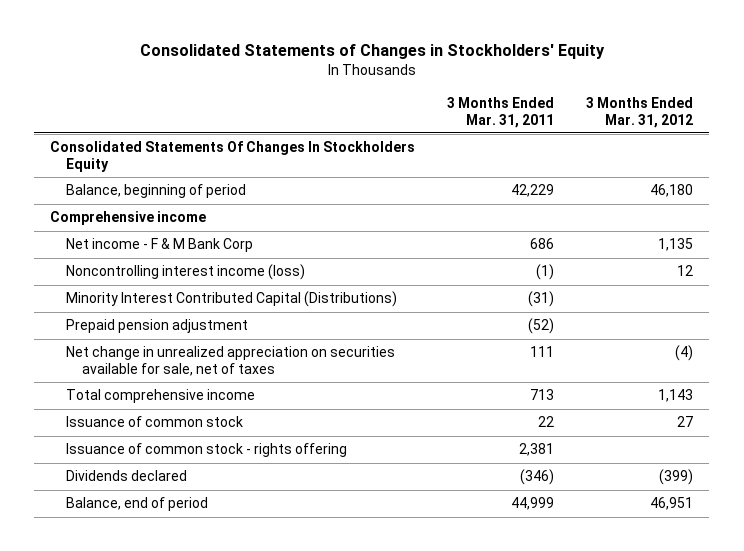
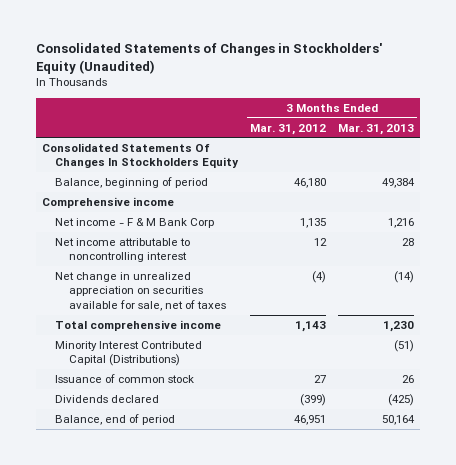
[139,44,605,60] Consolidated Statements of Changes in Stockholders' Equity -> [35,43,382,75] Consolidated Statements of Changes in Stockholders' Equity (Unaudited)
[447,96,555,128] 3 Months Ended Mar. 31, 2011 -> none
none -> [338,123,415,135] Mar. 31, 2013
[66,264,306,281] Noncontrolling interest income (loss) -> none
[66,319,249,334] Prepaid pension adjustment -> none
none -> [55,237,191,263] Net income attributable to noncontrolling interest
[66,291,398,308] Minority Interest Contributed Capital (Distributions) -> [55,340,203,367] Minority Interest Contributed Capital (Distributions)
[66,443,348,458] Issuance of common stock - rights offering -> none

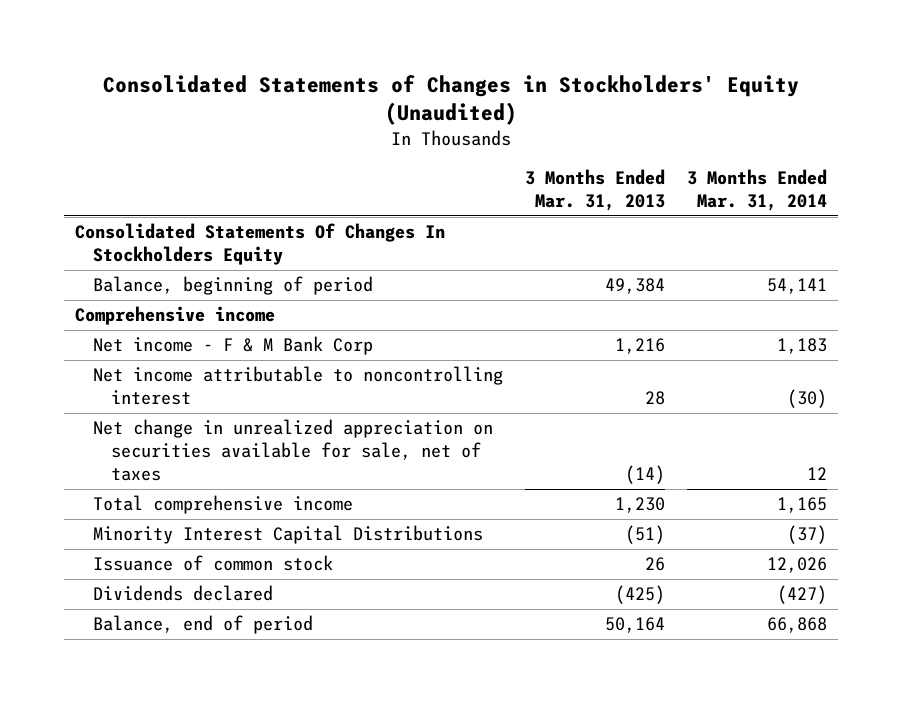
[250,123,327,135] Mar. 31, 2012 -> none
none -> [686,169,827,212] 3 Months Ended Mar. 31, 2014
[55,340,203,367] Minority Interest Contributed Capital (Distributions) -> [92,525,483,545] Minority Interest Capital Distributions

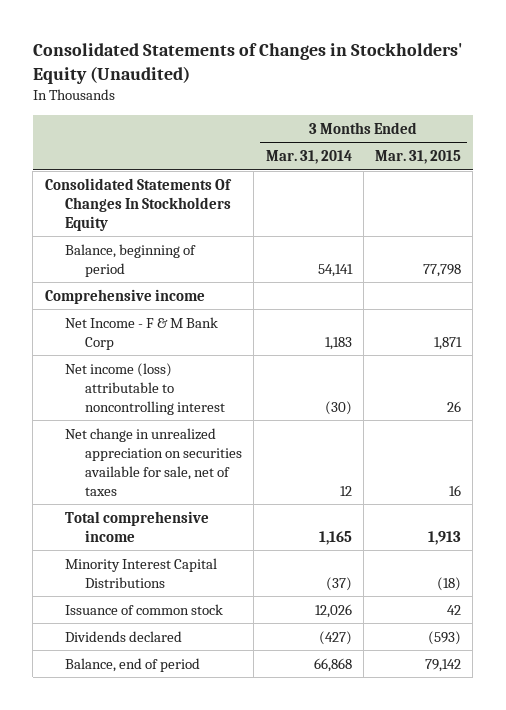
[524,169,665,212] 3 Months Ended Mar. 31, 2013 -> none
none -> [375,150,462,165] Mar. 31, 2015
[92,336,373,356] Net income - F & M Bank Corp -> [64,316,218,350] Net Income - F & M Bank Corp
[92,366,503,406] Net income attributable to noncontrolling interest -> [64,362,226,415] Net income (loss) attributable to noncontrolling interest

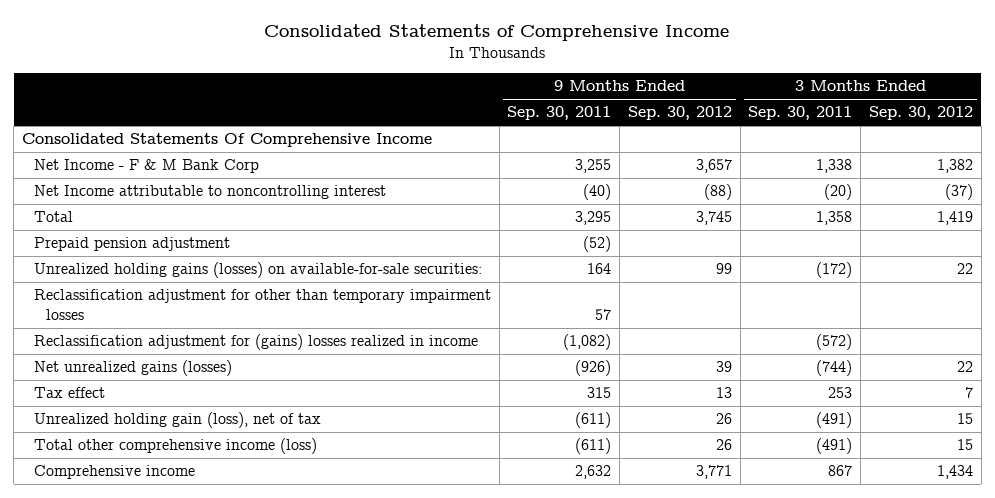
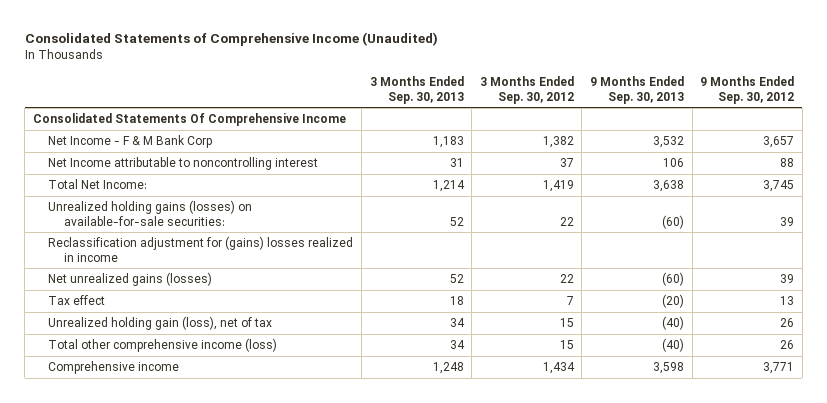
[264,24,730,42] Consolidated Statements of Comprehensive Income -> [24,32,438,47] Consolidated Statements of Comprehensive Income (Unaudited)
[507,106,612,121] Sep. 30, 2011 -> none
[748,106,853,121] Sep. 30, 2011 -> none
none -> [369,76,464,104] 3 Months Ended Sep. 30, 2013
none -> [589,76,684,104] 9 Months Ended Sep. 30, 2013
[33,237,230,252] Prepaid pension adjustment -> none
[33,289,491,320] Reclassification adjustment for other than temporary impairment losses -> none
[703,184,732,201] (88) -> [780,158,795,168] 88
[944,184,973,201] (37) -> [559,158,574,168] 37
[33,211,73,223] Total -> [48,179,148,190] Total Net Income:
[715,263,732,275] 99 -> [780,216,795,226] 39

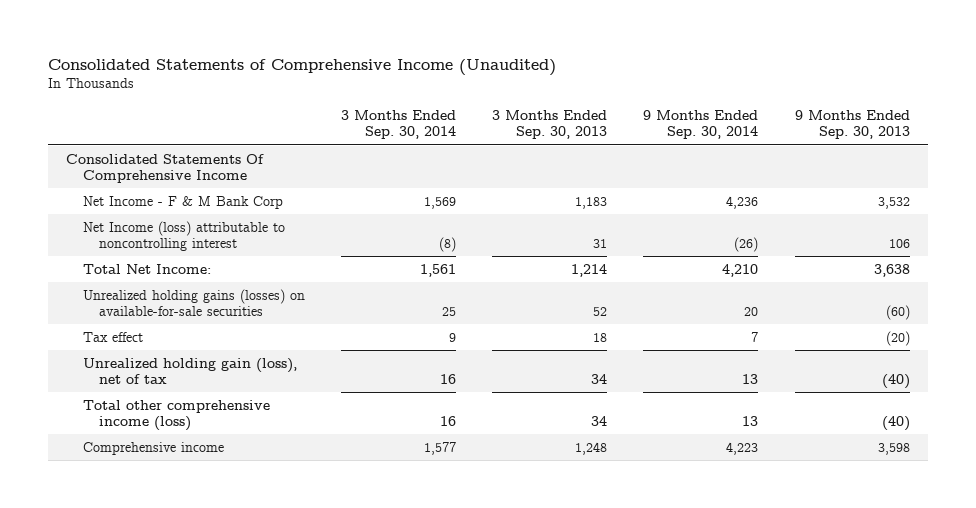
[479,76,574,104] 3 Months Ended Sep. 30, 2012 -> none
[700,76,795,104] 9 Months Ended Sep. 30, 2012 -> none
none -> [340,110,456,140] 3 Months Ended Sep. 30, 2014
none -> [643,110,759,140] 9 Months Ended Sep. 30, 2014
[48,157,319,171] Net Income attributable to noncontrolling interest -> [82,220,285,252] Net Income (loss) attributable to noncontrolling interest
[48,236,354,262] Reclassification adjustment for (gains) losses realized in income -> none
[48,272,213,287] Net unrealized gains (losses) -> none
[48,200,253,226] Unrealized holding gains (losses) on available-for-sale securities: -> [82,288,305,317] Unrealized holding gains (losses) on available-for-sale securities

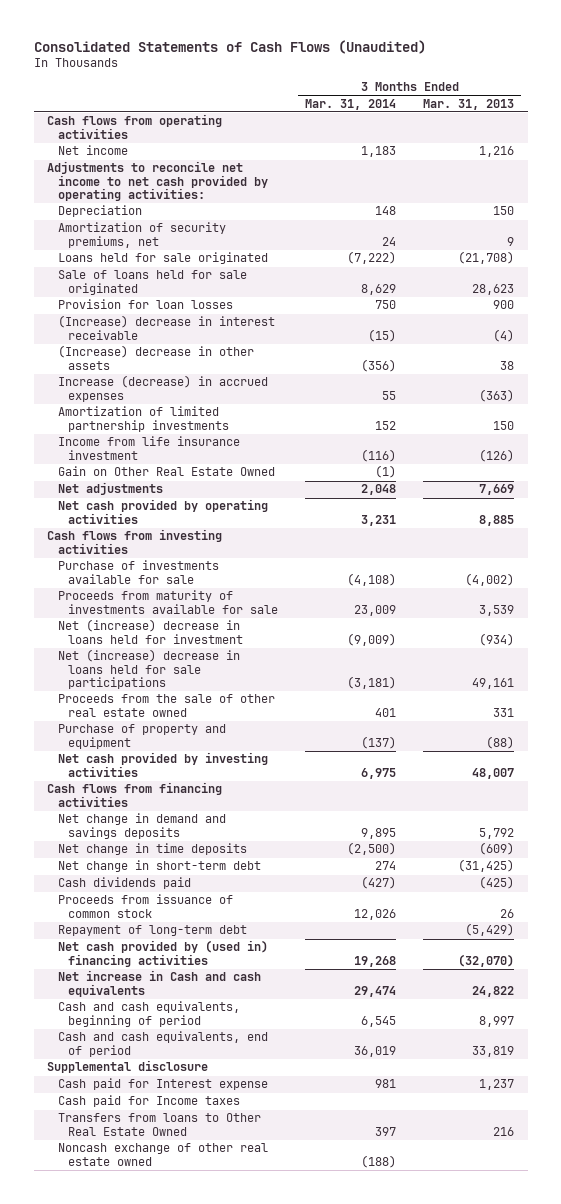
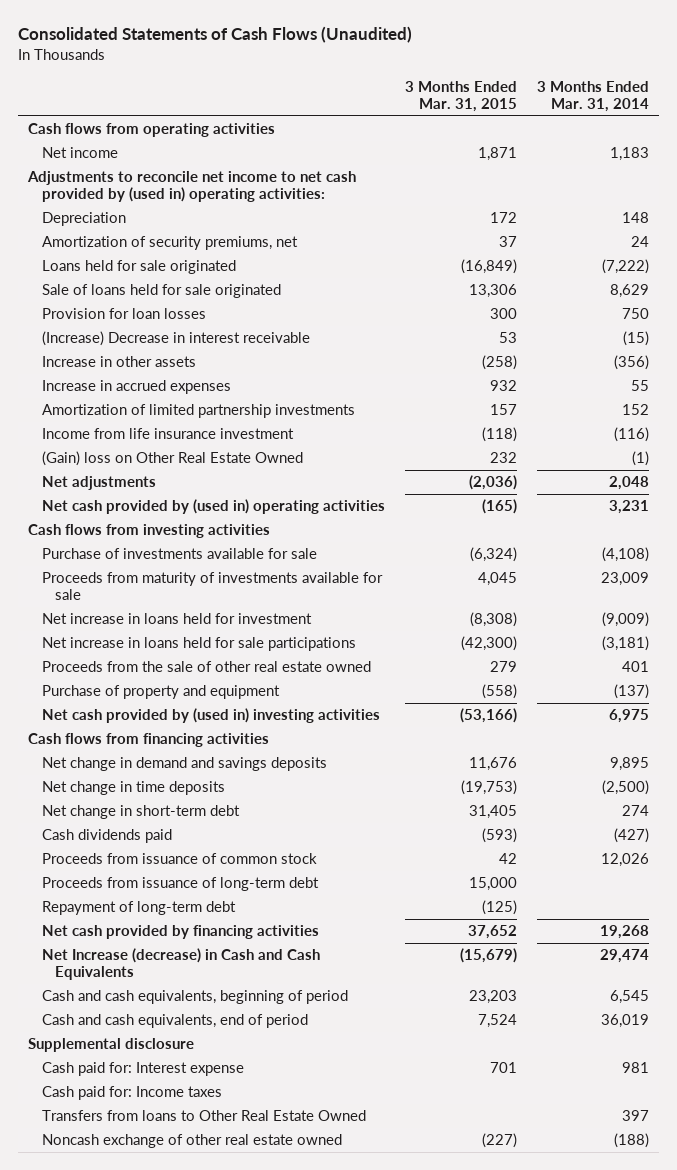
[423,98,515,110] Mar. 31, 2013 -> none
none -> [404,80,517,112] 3 Months Ended Mar. 31, 2015
[47,161,268,202] Adjustments to reconcile net income to net cash provided by operating activities: -> [27,171,357,203] Adjustments to reconcile net income to net cash provided by (used in) operating activities:
[57,315,275,340] (Increase) decrease in interest receivable -> [41,331,310,347] (Increase) Decrease in interest receivable
[57,345,254,370] (Increase) decrease in other assets -> [41,356,196,368] Increase in other assets
[57,375,268,402] Increase (decrease) in accrued expenses -> [41,380,231,395] Increase in accrued expenses
[57,466,275,477] Gain on Other Real Estate Owned -> [41,451,303,467] (Gain) loss on Other Real Estate Owned
[57,499,268,524] Net cash provided by operating activities -> [41,499,385,515] Net cash provided by (used in) operating activities
[57,619,243,644] Net (increase) decrease in loans held for investment -> [41,613,312,625] Net increase in loans held for investment
[57,649,240,690] Net (increase) decrease in loans held for sale participations -> [41,637,356,652] Net increase in loans held for sale participations
[57,752,268,777] Net cash provided by investing activities -> [41,708,380,724] Net cash provided by (used in) investing activities
none -> [41,877,319,892] Proceeds from issuance of long-term debt
[57,940,268,967] Net cash provided by (used in) financing activities -> [41,925,319,940] Net cash provided by financing activities
[57,970,261,997] Net increase in Cash and cash equivalents -> [41,948,320,981] Net Increase (decrease) in Cash and Cash Equivalents
[57,1078,268,1091] Cash paid for Interest expense -> [41,1062,244,1077] Cash paid for: Interest expense
[57,1095,240,1108] Cash paid for Income taxes -> [41,1086,222,1101] Cash paid for: Income taxes

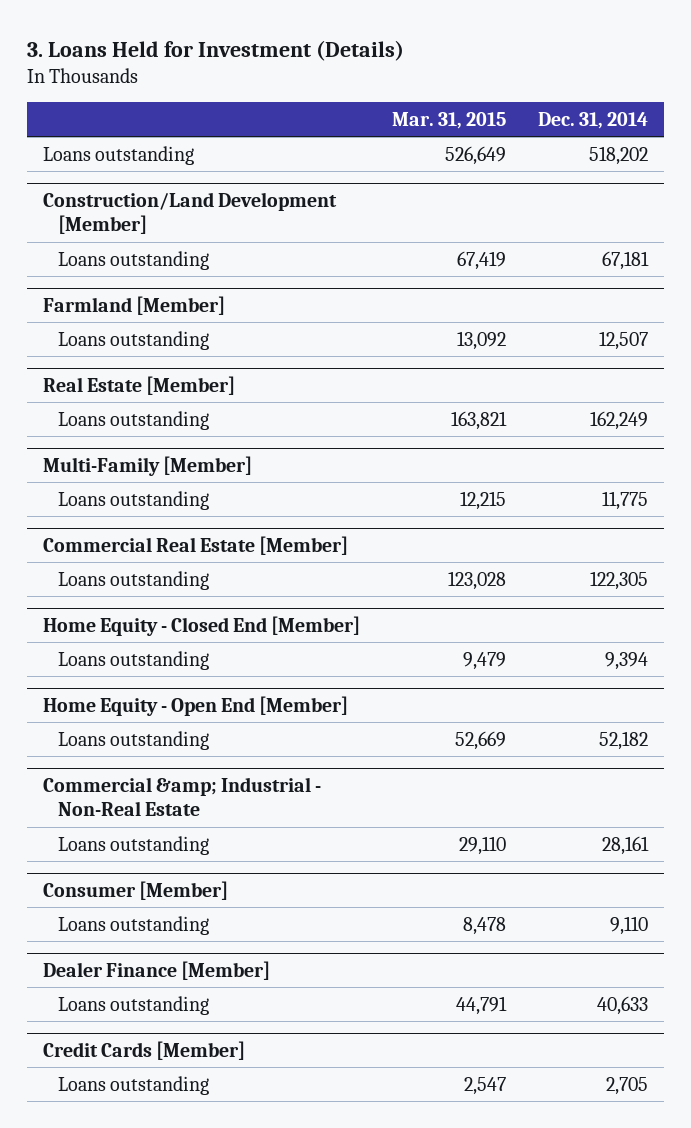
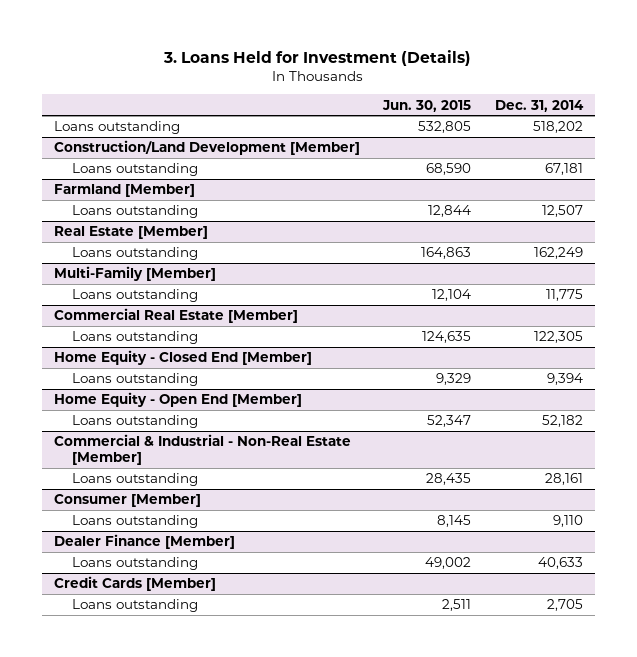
[391,111,506,129] Mar. 31, 2015 -> none
none -> [382,99,472,112] Jun. 30, 2015
[42,776,321,817] Commercial &amp; Industrial - Non-Real Estate -> [53,434,351,465] Commercial & Industrial - Non-Real Estate [Member]

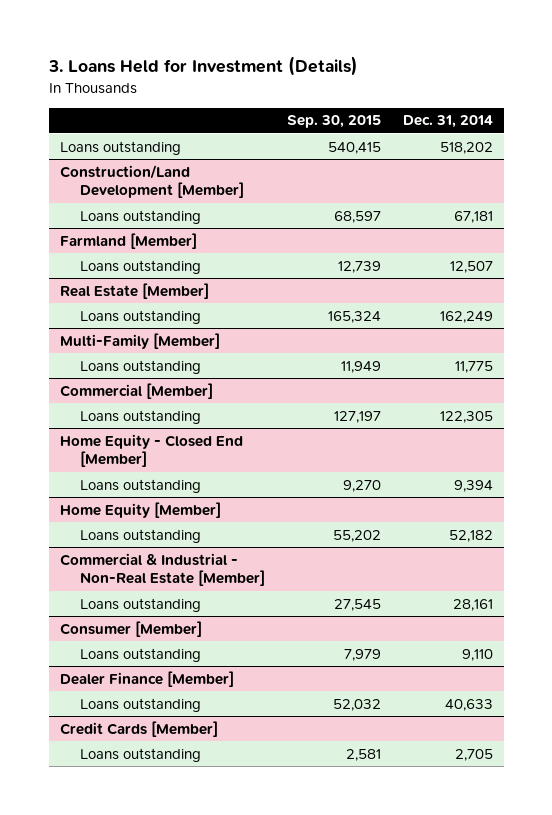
[382,99,472,112] Jun. 30, 2015 -> none
none -> [286,115,381,129] Sep. 30, 2015
[53,308,298,324] Commercial Real Estate [Member] -> [59,382,213,399] Commercial [Member]
[53,392,302,408] Home Equity - Open End [Member] -> [59,501,221,518] Home Equity [Member]

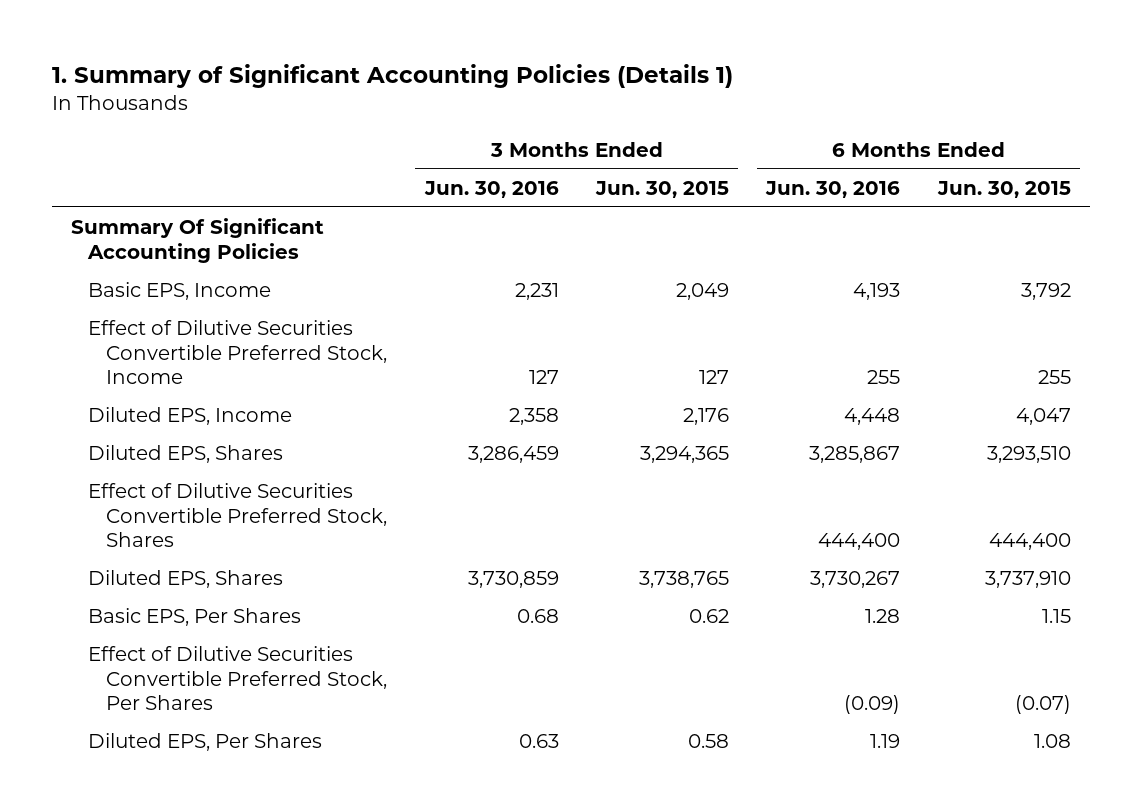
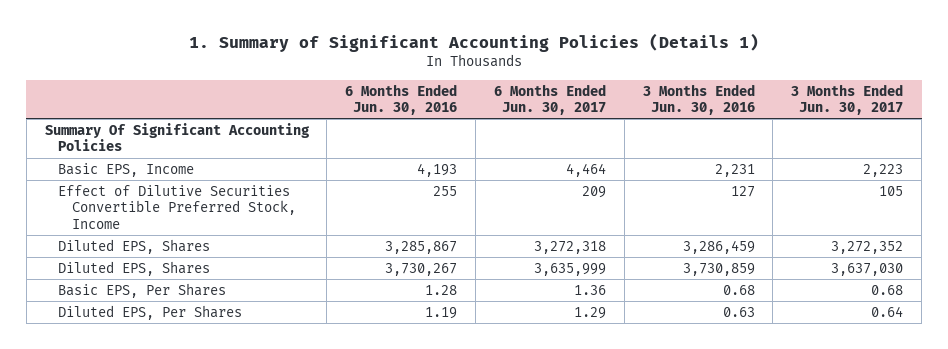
[595,180,730,198] Jun. 30, 2015 -> none
[936,180,1071,198] Jun. 30, 2015 -> none
none -> [493,83,606,116] 6 Months Ended Jun. 30, 2017
none -> [791,83,904,116] 3 Months Ended Jun. 30, 2017
[88,407,293,426] Diluted EPS, Income -> none
[88,483,388,548] Effect of Dilutive Securities Convertible Preferred Stock, Shares -> none
[88,646,388,711] Effect of Dilutive Securities Convertible Preferred Stock, Per Shares -> none

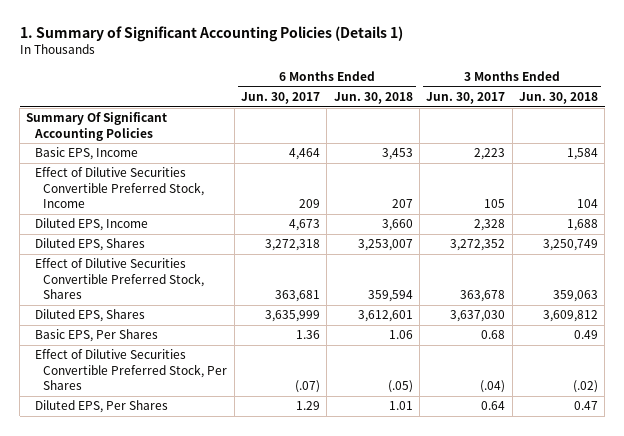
[345,83,458,116] 6 Months Ended Jun. 30, 2016 -> none
[642,83,755,116] 3 Months Ended Jun. 30, 2016 -> none
none -> [333,91,413,104] Jun. 30, 2018
none -> [518,91,598,104] Jun. 30, 2018
none -> [34,218,148,232] Diluted EPS, Income
none -> [34,258,205,300] Effect of Dilutive Securities Convertible Preferred Stock, Shares
none -> [34,349,228,391] Effect of Dilutive Securities Convertible Preferred Stock, Per Shares

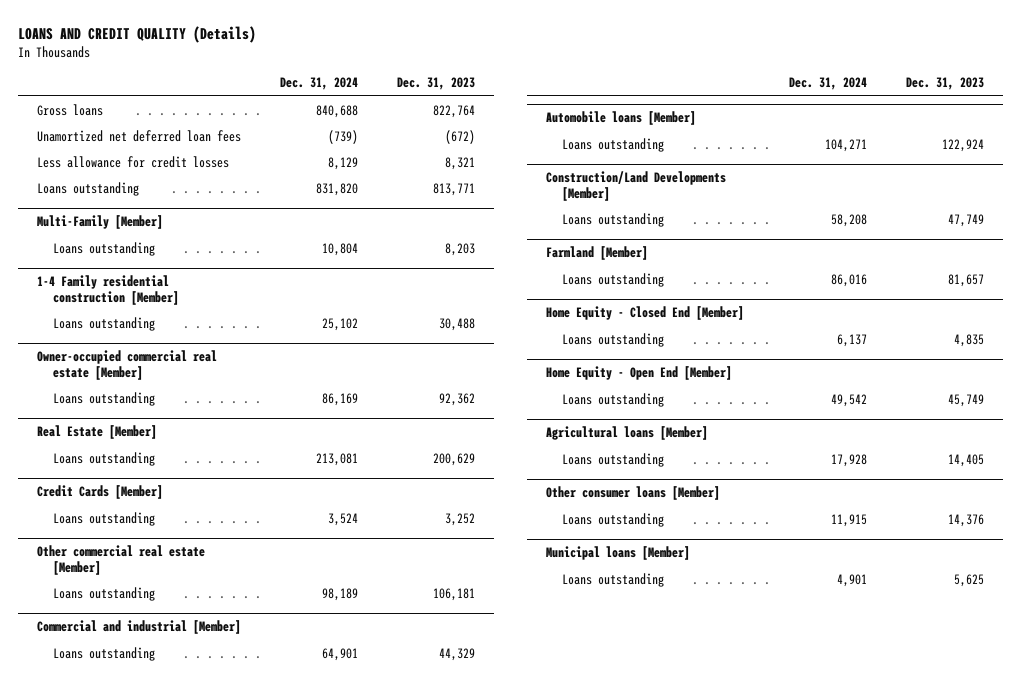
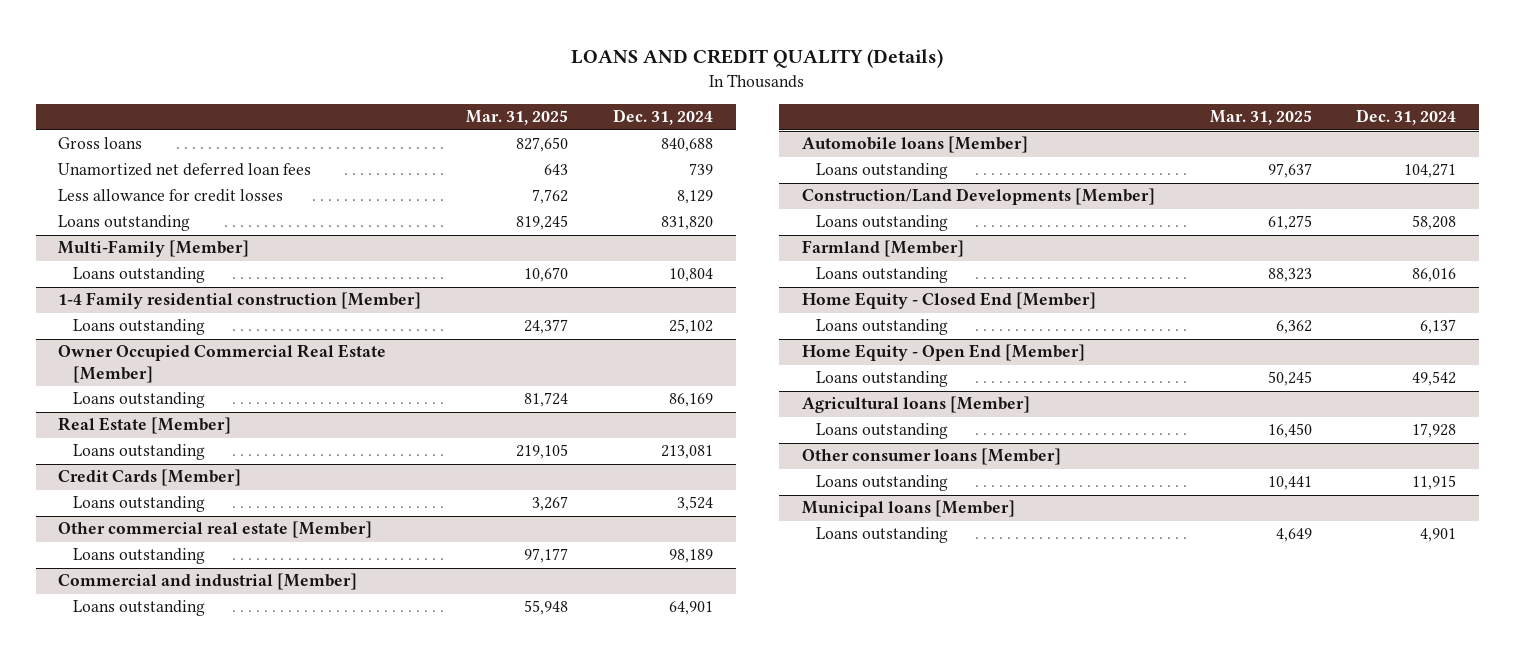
[396,77,475,91] Dec. 31, 2023 -> none
none -> [466,110,569,126] Mar. 31, 2025
[327,129,358,144] (739) -> [689,163,714,176] 739
[37,350,218,381] Owner-occupied commercial real estate [Member] -> [58,344,387,383] Owner Occupied Commercial Real Estate [Member]

